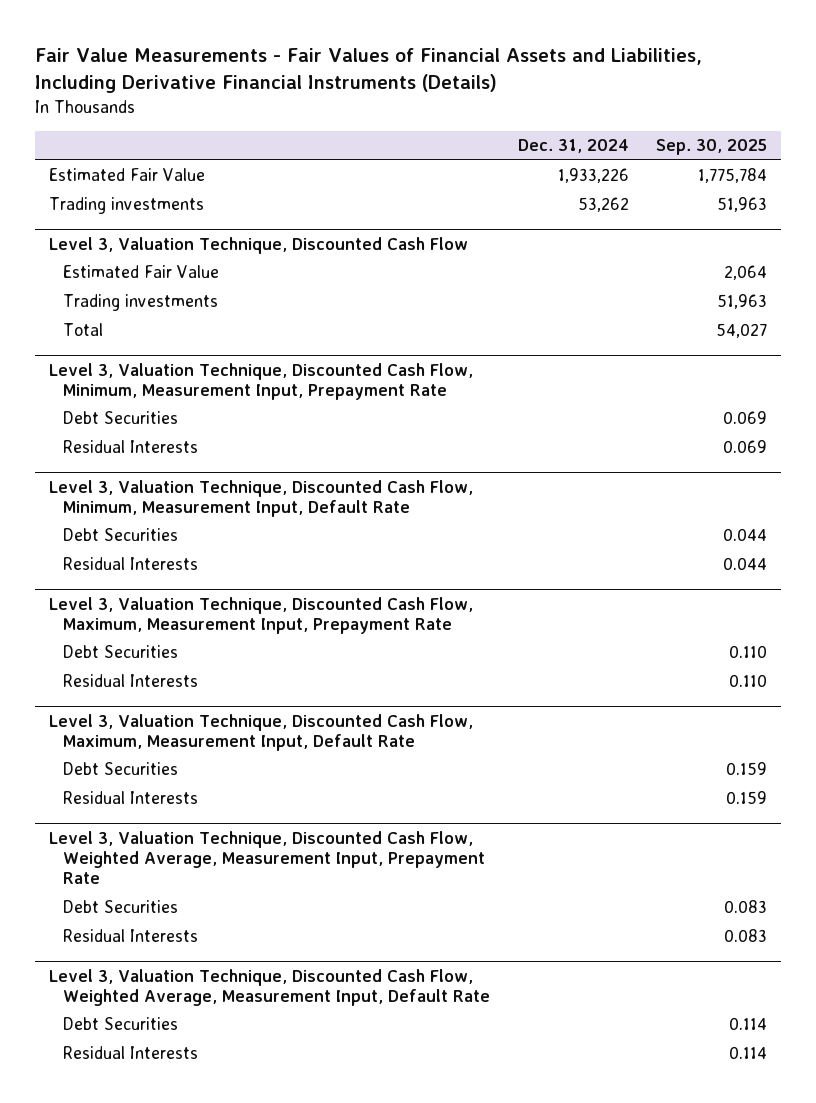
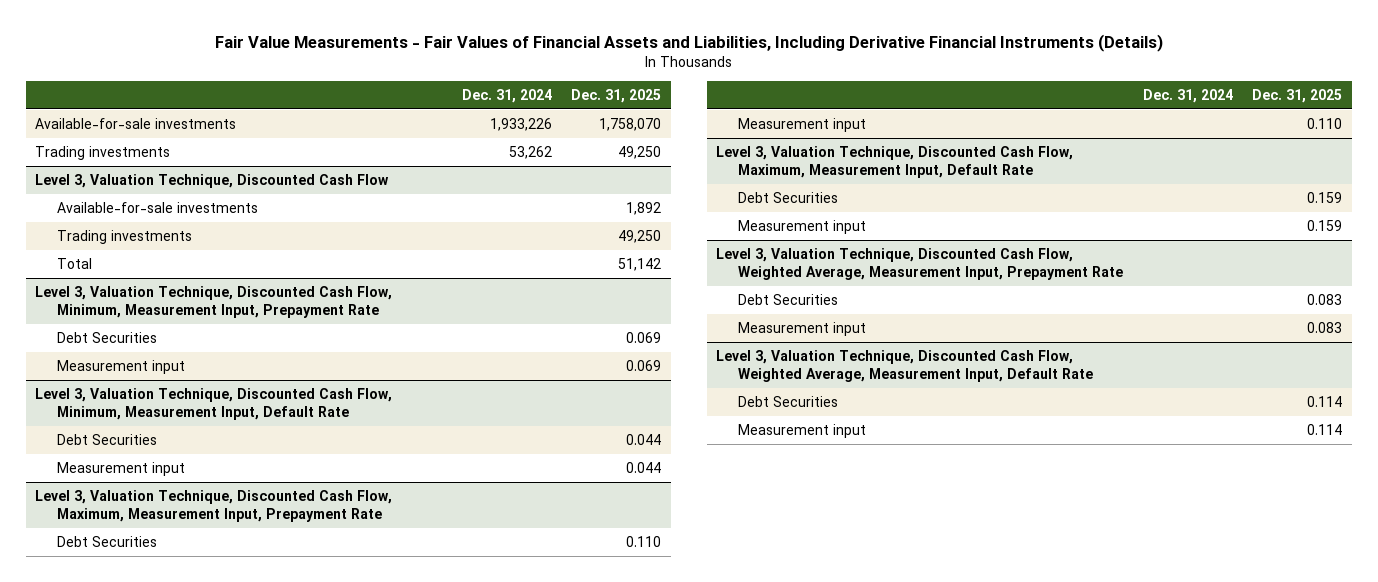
[656,139,768,156] Sep. 30, 2025 -> none
none -> [571,88,662,103] Dec. 31, 2025
[48,168,205,182] Estimated Fair Value -> [35,117,237,129] Available-for-sale investments
[63,265,220,279] Estimated Fair Value -> [57,201,259,213] Available-for-sale investments
[63,440,199,454] Residual Interests -> [57,359,186,374] Measurement input
[63,557,199,571] Residual Interests -> [57,461,186,476] Measurement input
[63,674,199,688] Residual Interests -> [738,117,867,132] Measurement input
[63,791,199,805] Residual Interests -> [738,219,867,234] Measurement input
[63,929,199,943] Residual Interests -> [738,321,867,336] Measurement input
[63,1046,199,1060] Residual Interests -> [738,423,867,438] Measurement input

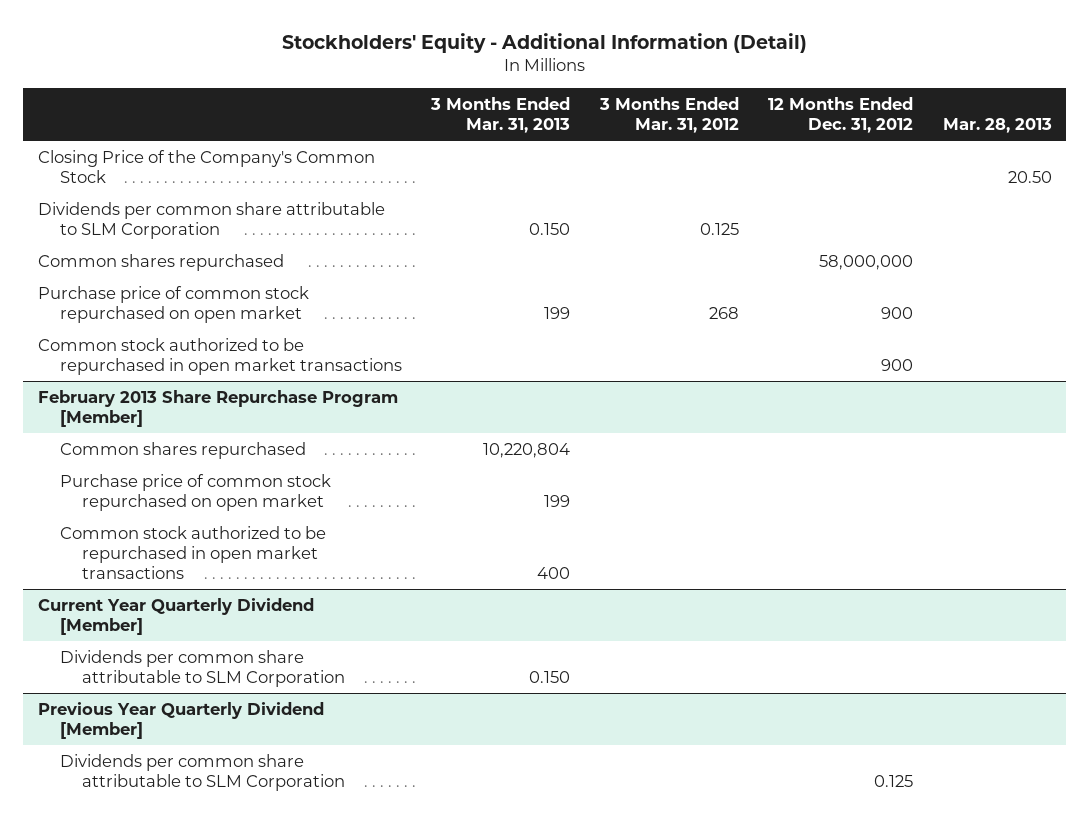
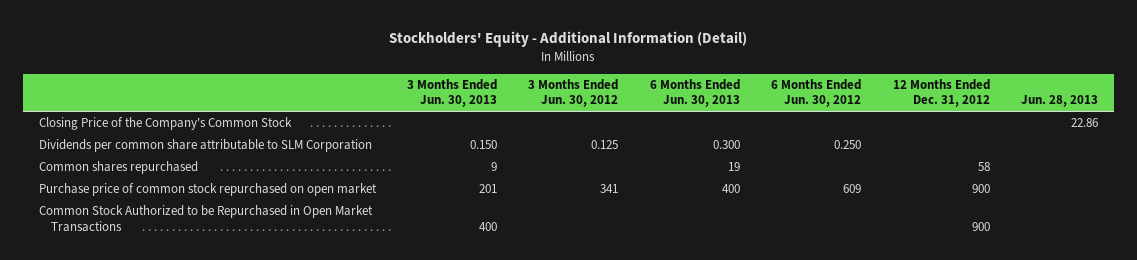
[430,96,571,133] 3 Months Ended Mar. 31, 2013 -> none
[598,96,739,133] 3 Months Ended Mar. 31, 2012 -> none
[942,117,1052,133] Mar. 28, 2013 -> none
none -> [406,79,497,108] 3 Months Ended Jun. 30, 2013
none -> [528,79,619,108] 3 Months Ended Jun. 30, 2012
none -> [649,79,740,108] 6 Months Ended Jun. 30, 2013
none -> [771,79,862,108] 6 Months Ended Jun. 30, 2012
none -> [1021,95,1099,108] Jun. 28, 2013
[819,254,914,270] 58,000,000 -> [977,162,990,172] 58
[37,389,398,427] February 2013 Share Repurchase Program [Member] -> none
[59,441,306,459] Common shares repurchased -> none
[59,473,331,511] Purchase price of common stock repurchased on open market -> none
[59,525,326,580] Common stock authorized to be repurchased in open market transactions -> none
[37,597,314,635] Current Year Quarterly Dividend [Member] -> none
[59,649,345,687] Dividends per common share attributable to SLM Corporation -> none
[37,701,324,739] Previous Year Quarterly Dividend [Member] -> none
[59,753,345,791] Dividends per common share attributable to SLM Corporation -> none
[37,337,402,375] Common stock authorized to be repurchased in open market transactions -> [38,205,373,232] Common Stock Authorized to be Repurchased in Open Market Transactions

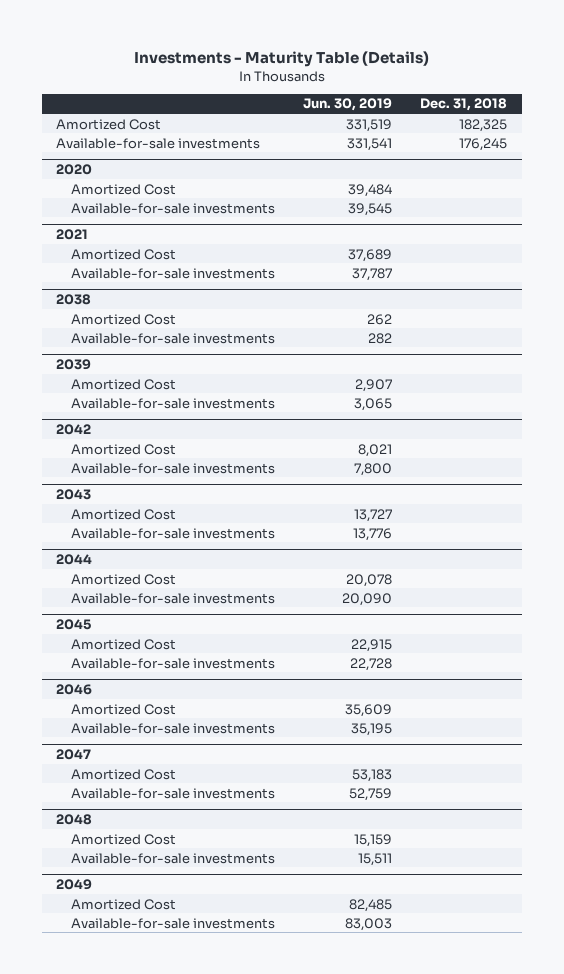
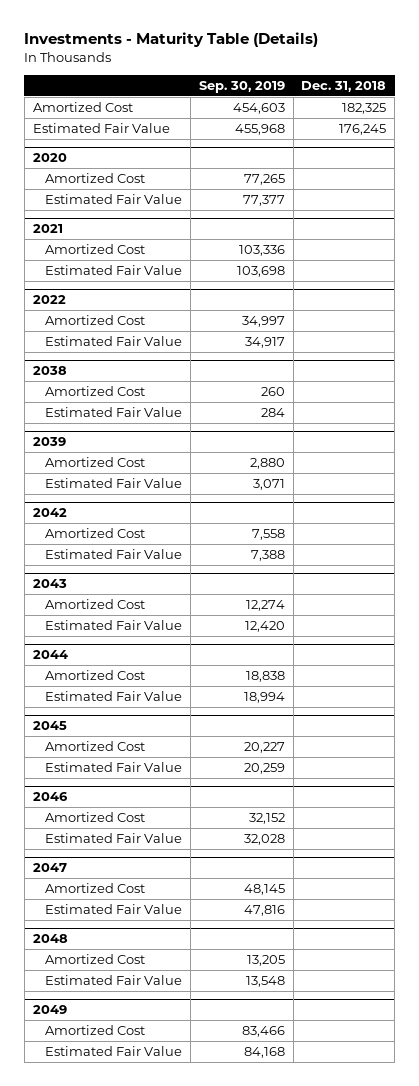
[302,98,392,112] Jun. 30, 2019 -> none
none -> [198,80,285,93] Sep. 30, 2019
[56,137,261,149] Available-for-sale investments -> [32,123,170,134] Estimated Fair Value
[70,202,275,214] Available-for-sale investments -> [45,194,183,205] Estimated Fair Value
[70,267,275,279] Available-for-sale investments -> [45,265,183,276] Estimated Fair Value
none -> [32,295,66,305] 2022
none -> [45,315,146,326] Amortized Cost
none -> [45,336,183,347] Estimated Fair Value
[70,332,275,344] Available-for-sale investments -> [45,407,183,418] Estimated Fair Value
[70,397,275,409] Available-for-sale investments -> [45,478,183,489] Estimated Fair Value
[70,462,275,474] Available-for-sale investments -> [45,549,183,560] Estimated Fair Value
[70,527,275,539] Available-for-sale investments -> [45,620,183,631] Estimated Fair Value
[70,592,275,604] Available-for-sale investments -> [45,691,183,702] Estimated Fair Value
[70,657,275,669] Available-for-sale investments -> [45,762,183,773] Estimated Fair Value
[70,722,275,734] Available-for-sale investments -> [45,833,183,844] Estimated Fair Value
[70,787,275,799] Available-for-sale investments -> [45,904,183,915] Estimated Fair Value
[70,852,275,864] Available-for-sale investments -> [45,975,183,986] Estimated Fair Value
[70,917,275,929] Available-for-sale investments -> [45,1046,183,1057] Estimated Fair Value

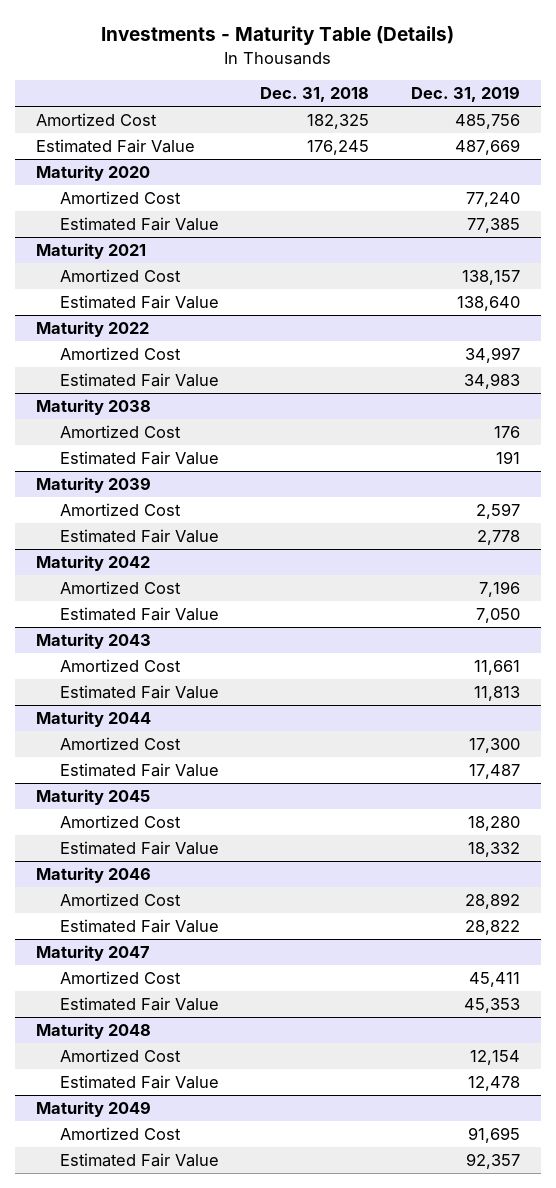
[198,80,285,93] Sep. 30, 2019 -> none
none -> [411,86,521,103] Dec. 31, 2019
[32,153,67,163] 2020 -> [35,164,150,181] Maturity 2020
[32,224,63,234] 2021 -> [35,242,146,259] Maturity 2021
[32,295,66,305] 2022 -> [35,320,149,337] Maturity 2022
[32,366,67,376] 2038 -> [35,398,151,415] Maturity 2038
[32,437,66,447] 2039 -> [35,476,151,493] Maturity 2039
[32,508,67,518] 2042 -> [35,554,150,571] Maturity 2042
[32,579,67,589] 2043 -> [35,632,151,649] Maturity 2043
[32,650,68,660] 2044 -> [35,710,151,727] Maturity 2044
[32,721,67,731] 2045 -> [35,788,150,805] Maturity 2045
[32,792,68,802] 2046 -> [35,866,151,883] Maturity 2046
[32,863,67,873] 2047 -> [35,944,150,961] Maturity 2047
[32,934,68,944] 2048 -> [35,1022,151,1039] Maturity 2048
[32,1005,67,1015] 2049 -> [35,1100,151,1117] Maturity 2049

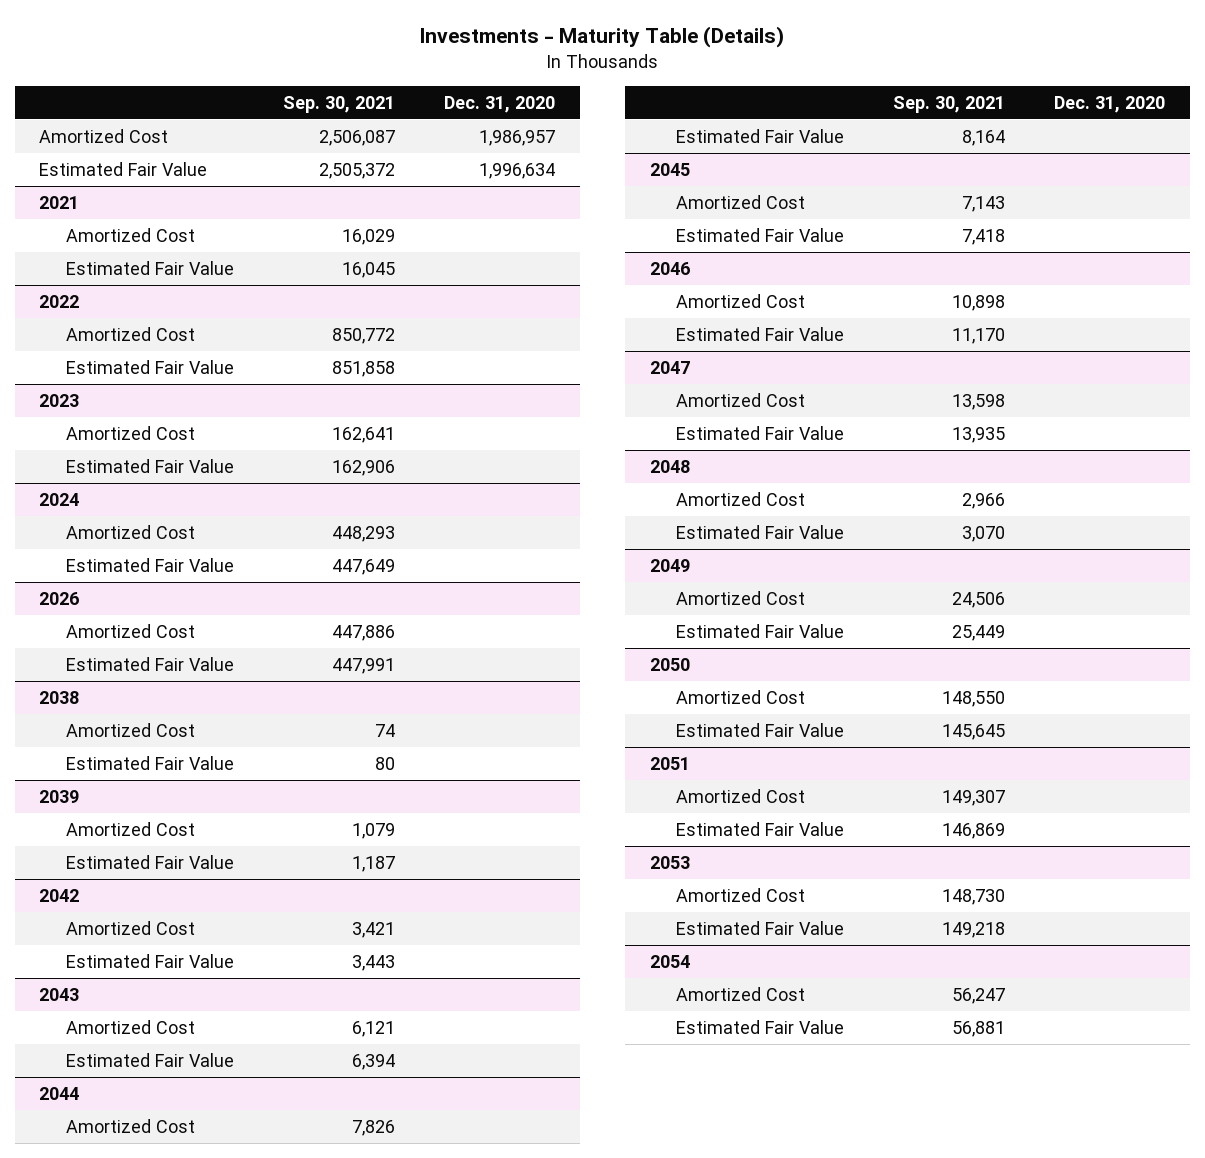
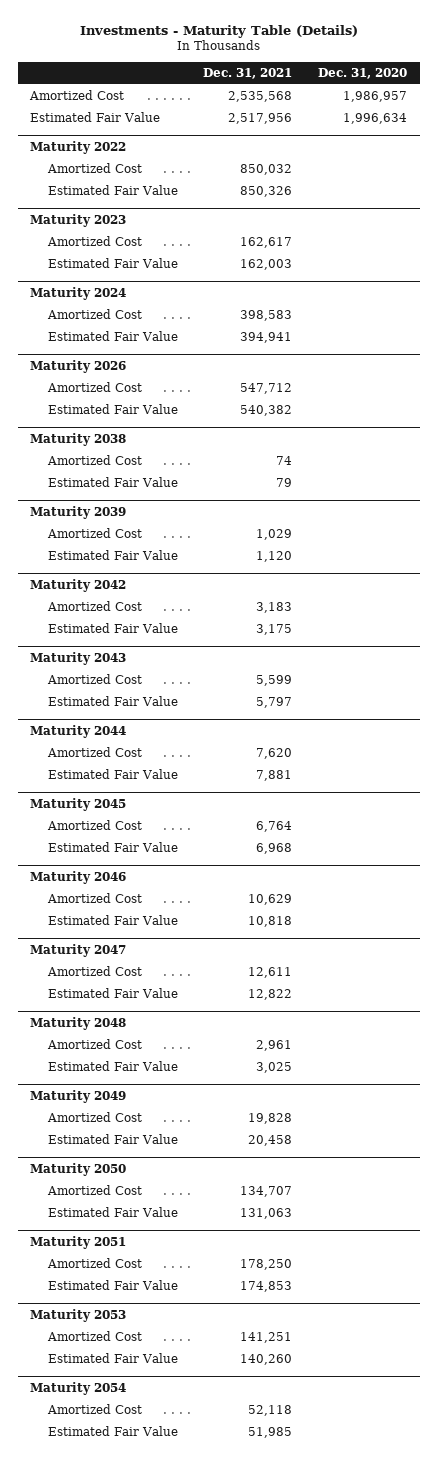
[282,95,395,113] Sep. 30, 2021 -> none
none -> [203,67,293,79] Dec. 31, 2021
[39,195,80,209] 2021 -> none
[65,227,195,242] Amortized Cost -> none
[65,260,234,275] Estimated Fair Value -> none
[39,294,80,308] 2022 -> [30,140,127,154] Maturity 2022
[39,393,80,407] 2023 -> [30,213,127,227] Maturity 2023
[39,492,80,506] 2024 -> [30,286,127,300] Maturity 2024
[39,591,80,605] 2026 -> [30,359,127,373] Maturity 2026
[39,690,80,704] 2038 -> [30,432,127,446] Maturity 2038
[39,789,80,803] 2039 -> [30,505,127,519] Maturity 2039
[39,888,80,902] 2042 -> [30,578,127,592] Maturity 2042
[39,987,80,1001] 2043 -> [30,651,127,665] Maturity 2043
[39,1086,80,1100] 2044 -> [30,724,127,738] Maturity 2044
[649,162,690,176] 2045 -> [30,797,127,811] Maturity 2045
[649,261,690,275] 2046 -> [30,870,127,884] Maturity 2046
[649,360,690,374] 2047 -> [30,943,127,957] Maturity 2047
[649,459,690,473] 2048 -> [30,1016,127,1030] Maturity 2048
[649,558,690,572] 2049 -> [30,1089,127,1103] Maturity 2049
[649,657,690,671] 2050 -> [30,1162,127,1176] Maturity 2050
[649,756,690,770] 2051 -> [30,1235,127,1249] Maturity 2051
[649,855,690,869] 2053 -> [30,1308,127,1322] Maturity 2053
[649,954,690,968] 2054 -> [30,1381,127,1395] Maturity 2054

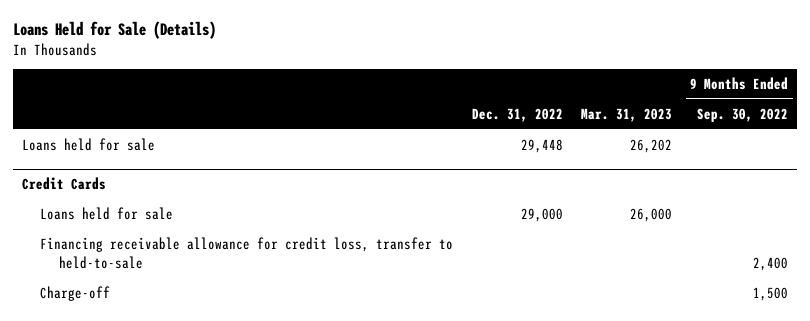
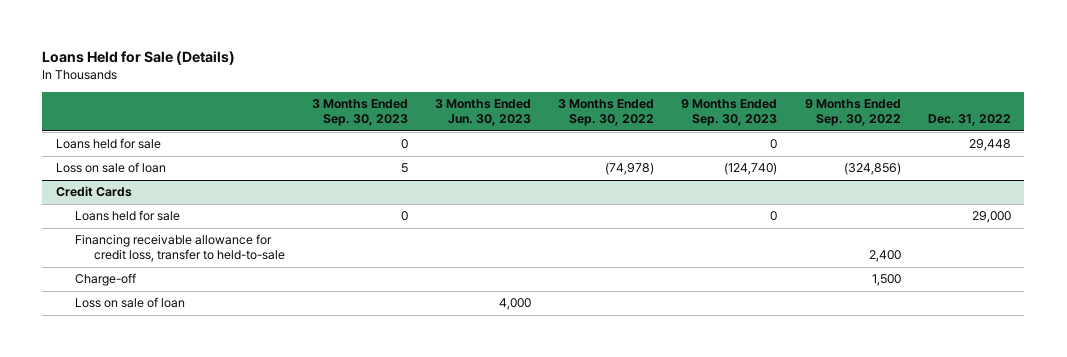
[580,107,672,122] Mar. 31, 2023 -> none
none -> [311,99,408,127] 3 Months Ended Sep. 30, 2023
none -> [434,99,531,127] 3 Months Ended Jun. 30, 2023
none -> [558,99,655,127] 3 Months Ended Sep. 30, 2022
none -> [681,99,778,127] 9 Months Ended Sep. 30, 2023
none -> [55,162,166,174] Loss on sale of loan
none -> [74,297,185,309] Loss on sale of loan

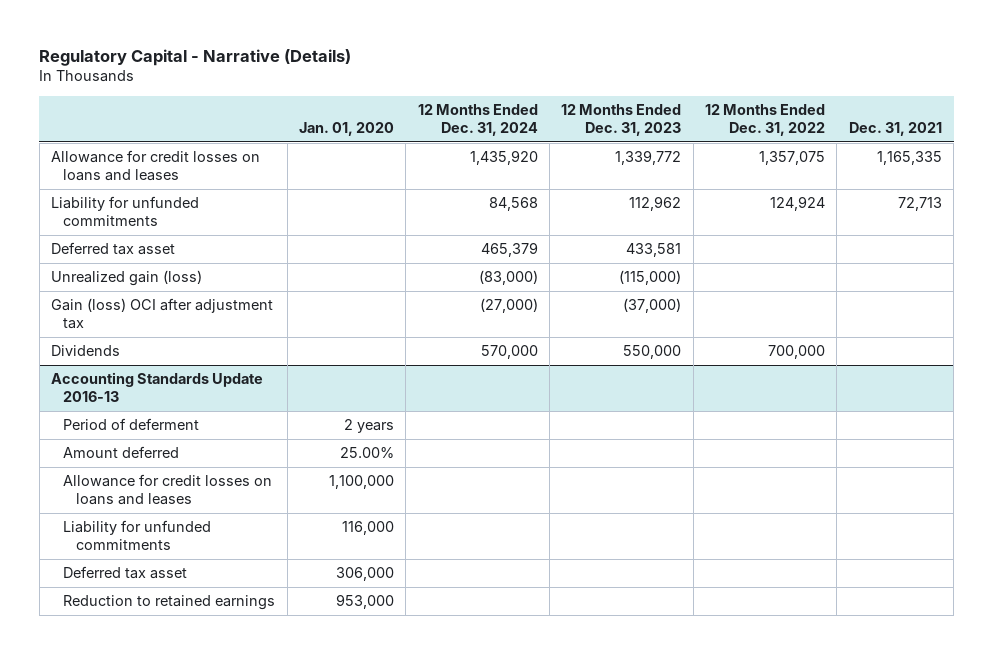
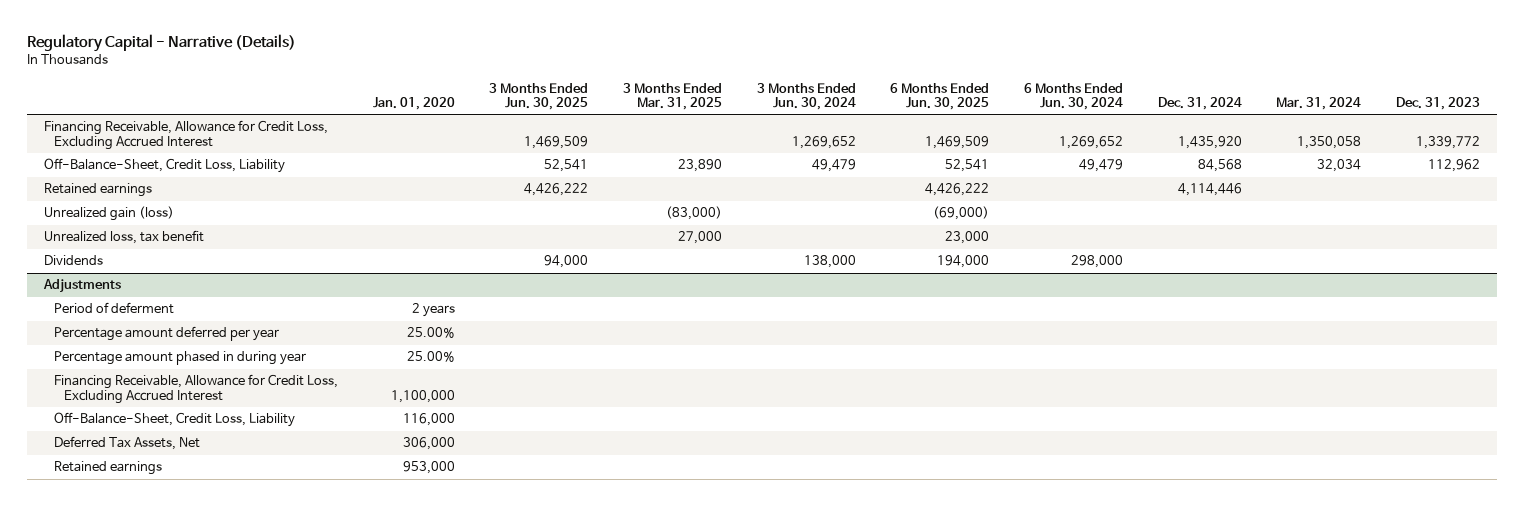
[417,103,538,136] 12 Months Ended Dec. 31, 2024 -> none
[561,103,682,136] 12 Months Ended Dec. 31, 2023 -> none
[705,103,826,136] 12 Months Ended Dec. 31, 2022 -> none
[848,121,942,136] Dec. 31, 2021 -> none
none -> [489,82,589,111] 3 Months Ended Jun. 30, 2025
none -> [622,82,722,111] 3 Months Ended Mar. 31, 2025
none -> [756,82,856,111] 3 Months Ended Jun. 30, 2024
none -> [890,82,990,111] 6 Months Ended Jun. 30, 2025
none -> [1023,82,1123,111] 6 Months Ended Jun. 30, 2024
none -> [1157,97,1242,111] Dec. 31, 2024
none -> [1276,97,1362,111] Mar. 31, 2024
none -> [1395,97,1480,111] Dec. 31, 2023
[51,242,176,256] Deferred tax asset -> none
[51,150,261,182] Allowance for credit losses on loans and leases -> [44,120,329,150] Financing Receivable, Allowance for Credit Loss, Excluding Accrued Interest
[51,196,200,227] Liability for unfunded commitments -> [44,158,286,174] Off-Balance-Sheet, Credit Loss, Liability
none -> [44,183,153,198] Retained earnings
[51,298,274,330] Gain (loss) OCI after adjustment tax -> [44,230,205,245] Unrealized loss, tax benefit
[51,372,264,403] Accounting Standards Update 2016-13 -> [43,279,122,294] Adjustments
[63,446,180,459] Amount deferred -> none
none -> [53,326,279,342] Percentage amount deferred per year
none -> [53,351,306,366] Percentage amount phased in during year
[63,474,273,506] Allowance for credit losses on loans and leases -> [53,374,338,404] Financing Receivable, Allowance for Credit Loss, Excluding Accrued Interest
[63,520,212,551] Liability for unfunded commitments -> [53,412,295,428] Off-Balance-Sheet, Credit Loss, Liability
[63,566,188,580] Deferred tax asset -> [53,436,200,451] Deferred Tax Assets, Net
[63,595,276,611] Reduction to retained earnings -> [53,461,162,476] Retained earnings

